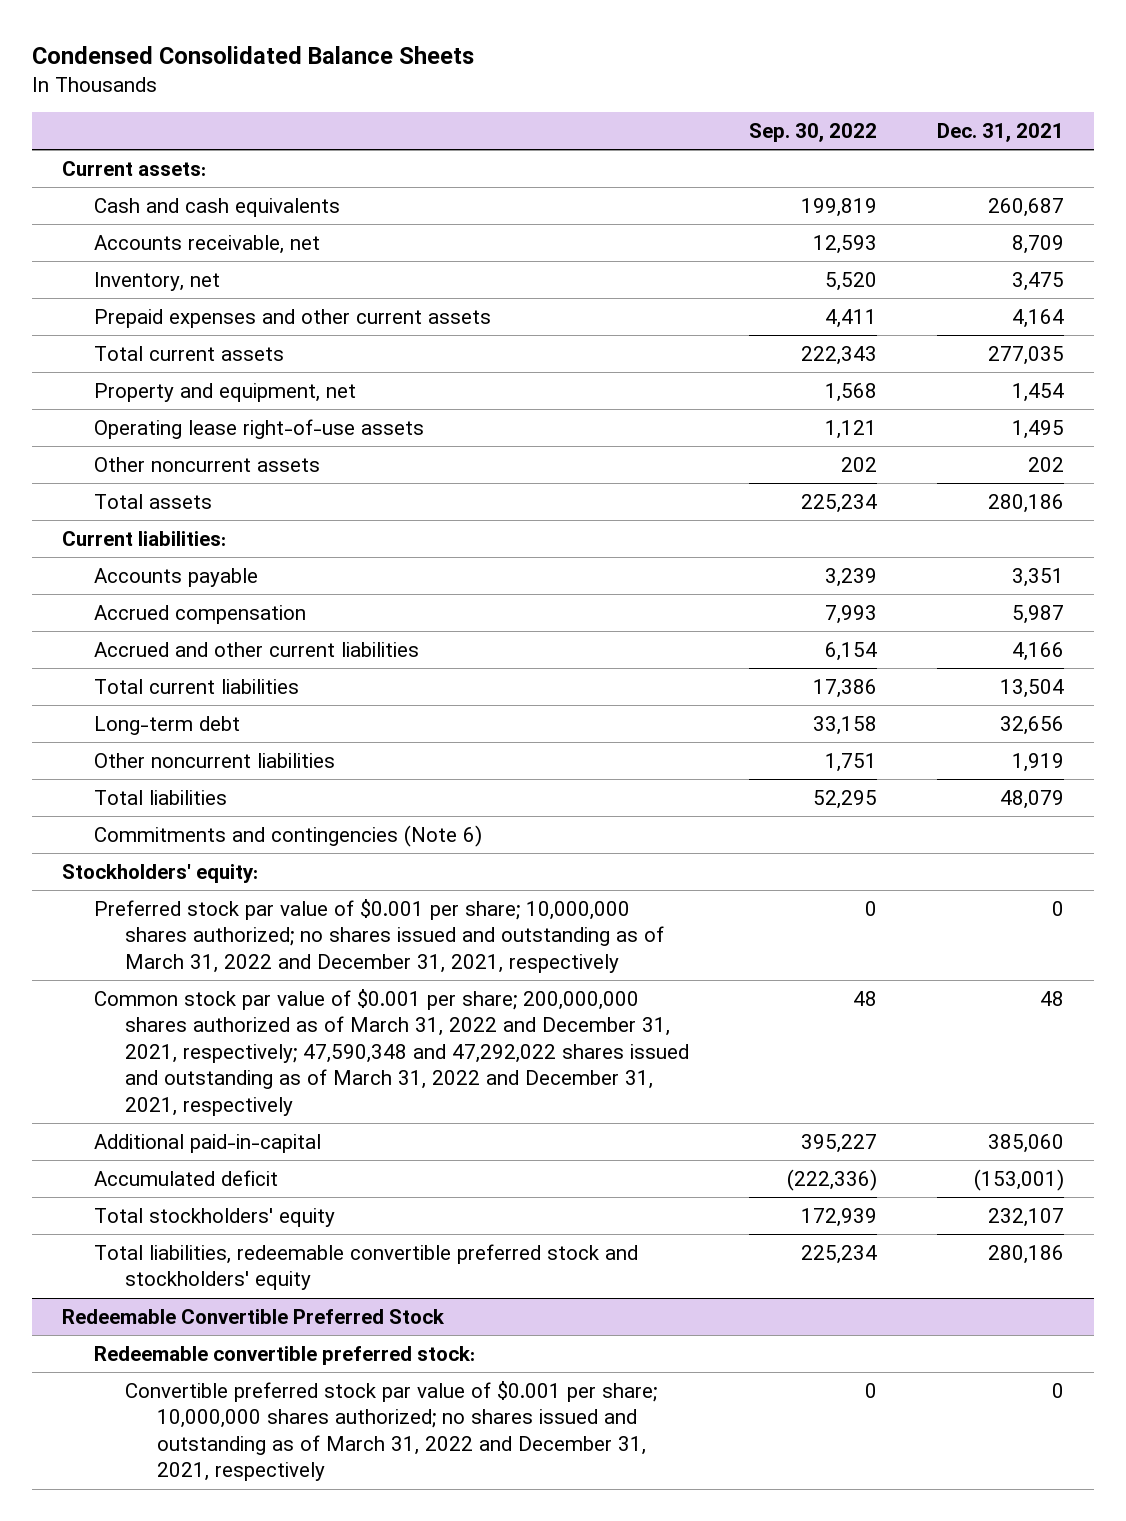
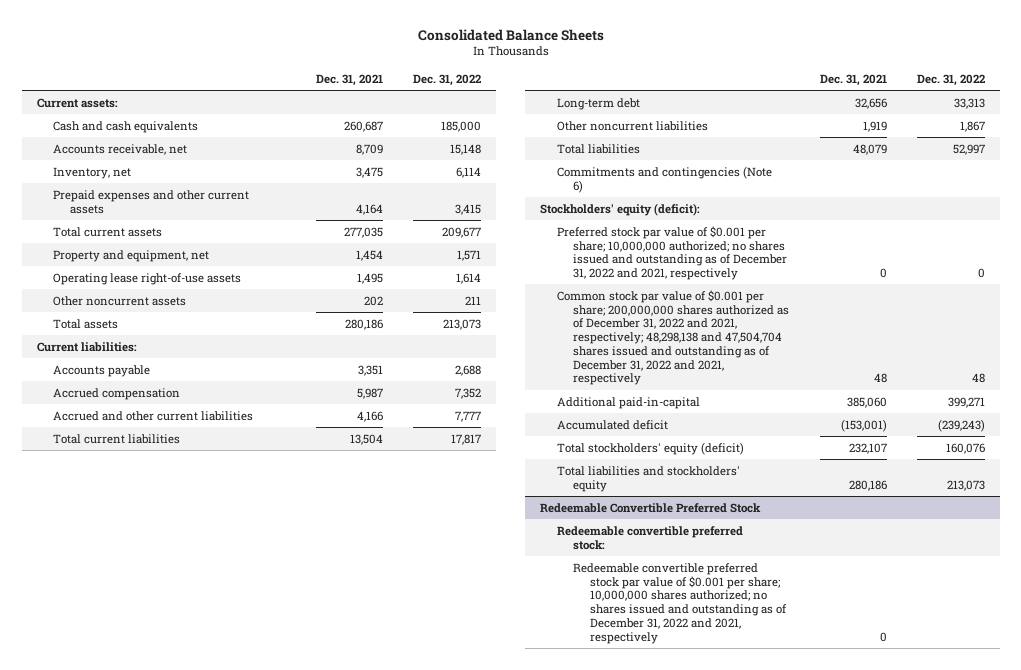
[32,46,475,65] Condensed Consolidated Balance Sheets -> [417,28,604,41] Consolidated Balance Sheets
[749,122,878,142] Sep. 30, 2022 -> none
none -> [412,73,481,86] Dec. 31, 2022
[62,863,259,883] Stockholders' equity: -> [540,202,701,216] Stockholders' equity (deficit):
[93,898,665,973] Preferred stock par value of $0.001 per share; 10,000,000 shares authorized; no shares issued and outstanding as of March 31, 2022 and December 31, 2021, respectively -> [556,225,788,281] Preferred stock par value of $0.001 per share; 10,000,000 authorized; no shares issued and outstanding as of December 31, 2022 and 2021, respectively
[93,988,690,1116] Common stock par value of $0.001 per share; 200,000,000 shares authorized as of March 31, 2022 and December 31, 2021, respectively; 47,590,348 and 47,292,022 shares issued and outstanding as of March 31, 2022 and December 31, 2021, respectively -> [556,289,790,386] Common stock par value of $0.001 per share; 200,000,000 shares authorized as of December 31, 2022 and 2021, respectively; 48,298,138 and 47,504,704 shares issued and outstanding as of December 31, 2022 and 2021, respectively
[93,1207,335,1227] Total stockholders' equity -> [556,441,744,455] Total stockholders' equity (deficit)
[93,1243,638,1291] Total liabilities, redeemable convertible preferred stock and stockholders' equity -> [556,465,740,492] Total liabilities and stockholders' equity
[125,1380,658,1482] Convertible preferred stock par value of $0.001 per share; 10,000,000 shares authorized; no shares issued and outstanding as of March 31, 2022 and December 31, 2021, respectively -> [573,562,787,644] Redeemable convertible preferred stock par value of $0.001 per share; 10,000,000 shares authorized; no shares issued and outstanding as of December 31, 2022 and 2021, respectively

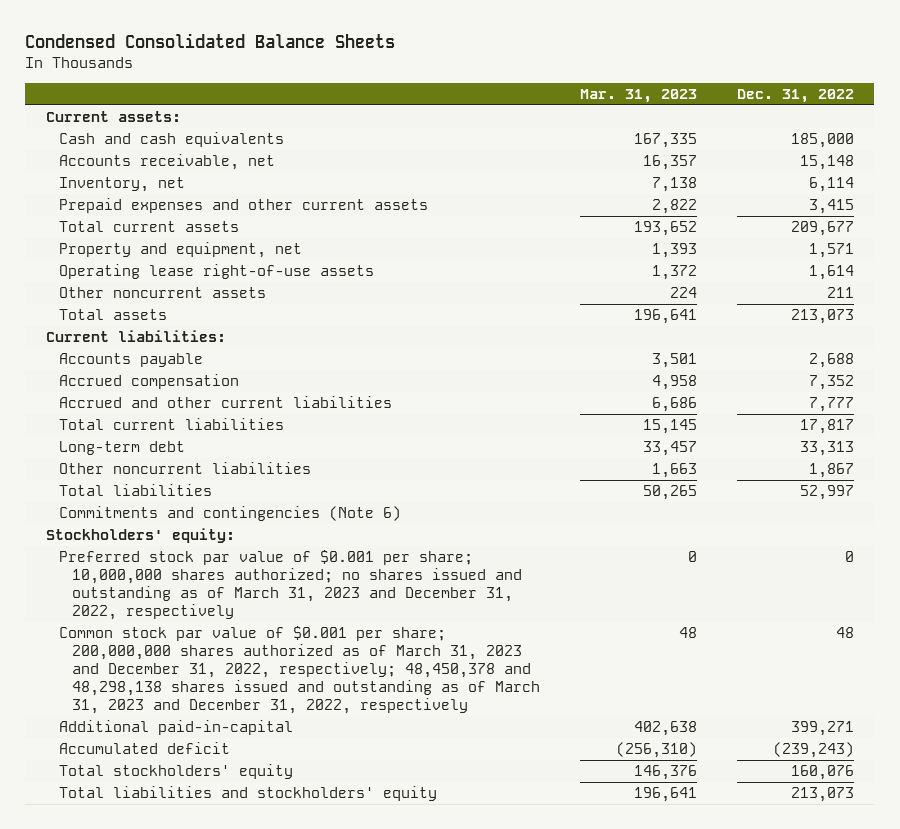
[417,28,604,41] Consolidated Balance Sheets -> [25,33,396,49] Condensed Consolidated Balance Sheets
[315,73,383,86] Dec. 31, 2021 -> none
none -> [579,89,697,104] Mar. 31, 2023
[540,202,701,216] Stockholders' equity (deficit): -> [45,528,235,544] Stockholders' equity:
[556,225,788,281] Preferred stock par value of $0.001 per share; 10,000,000 authorized; no shares issued and outstanding as of December 31, 2022 and 2021, respectively -> [58,550,522,621] Preferred stock par value of $0.001 per share; 10,000,000 shares authorized; no shares issued and outstanding as of March 31, 2023 and December 31, 2022, respectively
[556,289,790,386] Common stock par value of $0.001 per share; 200,000,000 shares authorized as of December 31, 2022 and 2021, respectively; 48,298,138 and 47,504,704 shares issued and outstanding as of December 31, 2022 and 2021, respectively -> [58,626,540,715] Common stock par value of $0.001 per share; 200,000,000 shares authorized as of March 31, 2023 and December 31, 2022, respectively; 48,450,378 and 48,298,138 shares issued and outstanding as of March 31, 2023 and December 31, 2022, respectively
[556,441,744,455] Total stockholders' equity (deficit) -> [58,764,293,780] Total stockholders' equity
[540,502,762,513] Redeemable Convertible Preferred Stock -> none
[556,525,743,550] Redeemable convertible preferred stock: -> none
[573,562,787,644] Redeemable convertible preferred stock par value of $0.001 per share; 10,000,000 shares authorized; no shares issued and outstanding as of December 31, 2022 and 2021, respectively -> none

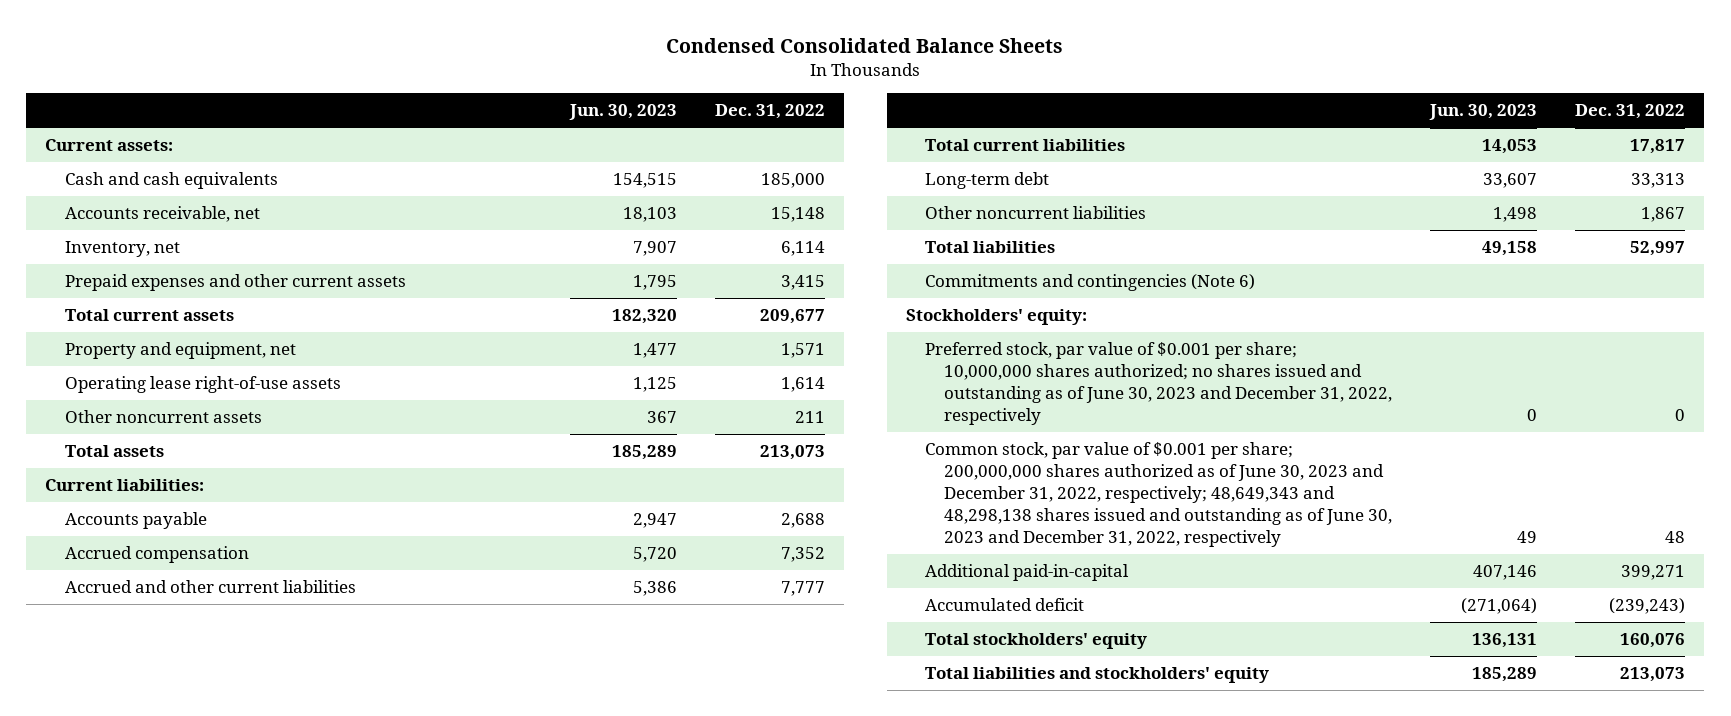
[579,89,697,104] Mar. 31, 2023 -> none
none -> [568,104,677,121] Jun. 30, 2023
[58,550,522,621] Preferred stock par value of $0.001 per share; 10,000,000 shares authorized; no shares issued and outstanding as of March 31, 2023 and December 31, 2022, respectively -> [924,342,1393,426] Preferred stock, par value of $0.001 per share; 10,000,000 shares authorized; no shares issued and outstanding as of June 30, 2023 and December 31, 2022, respectively
[58,626,540,715] Common stock par value of $0.001 per share; 200,000,000 shares authorized as of March 31, 2023 and December 31, 2022, respectively; 48,450,378 and 48,298,138 shares issued and outstanding as of March 31, 2023 and December 31, 2022, respectively -> [924,442,1393,548] Common stock, par value of $0.001 per share; 200,000,000 shares authorized as of June 30, 2023 and December 31, 2022, respectively; 48,649,343 and 48,298,138 shares issued and outstanding as of June 30, 2023 and December 31, 2022, respectively

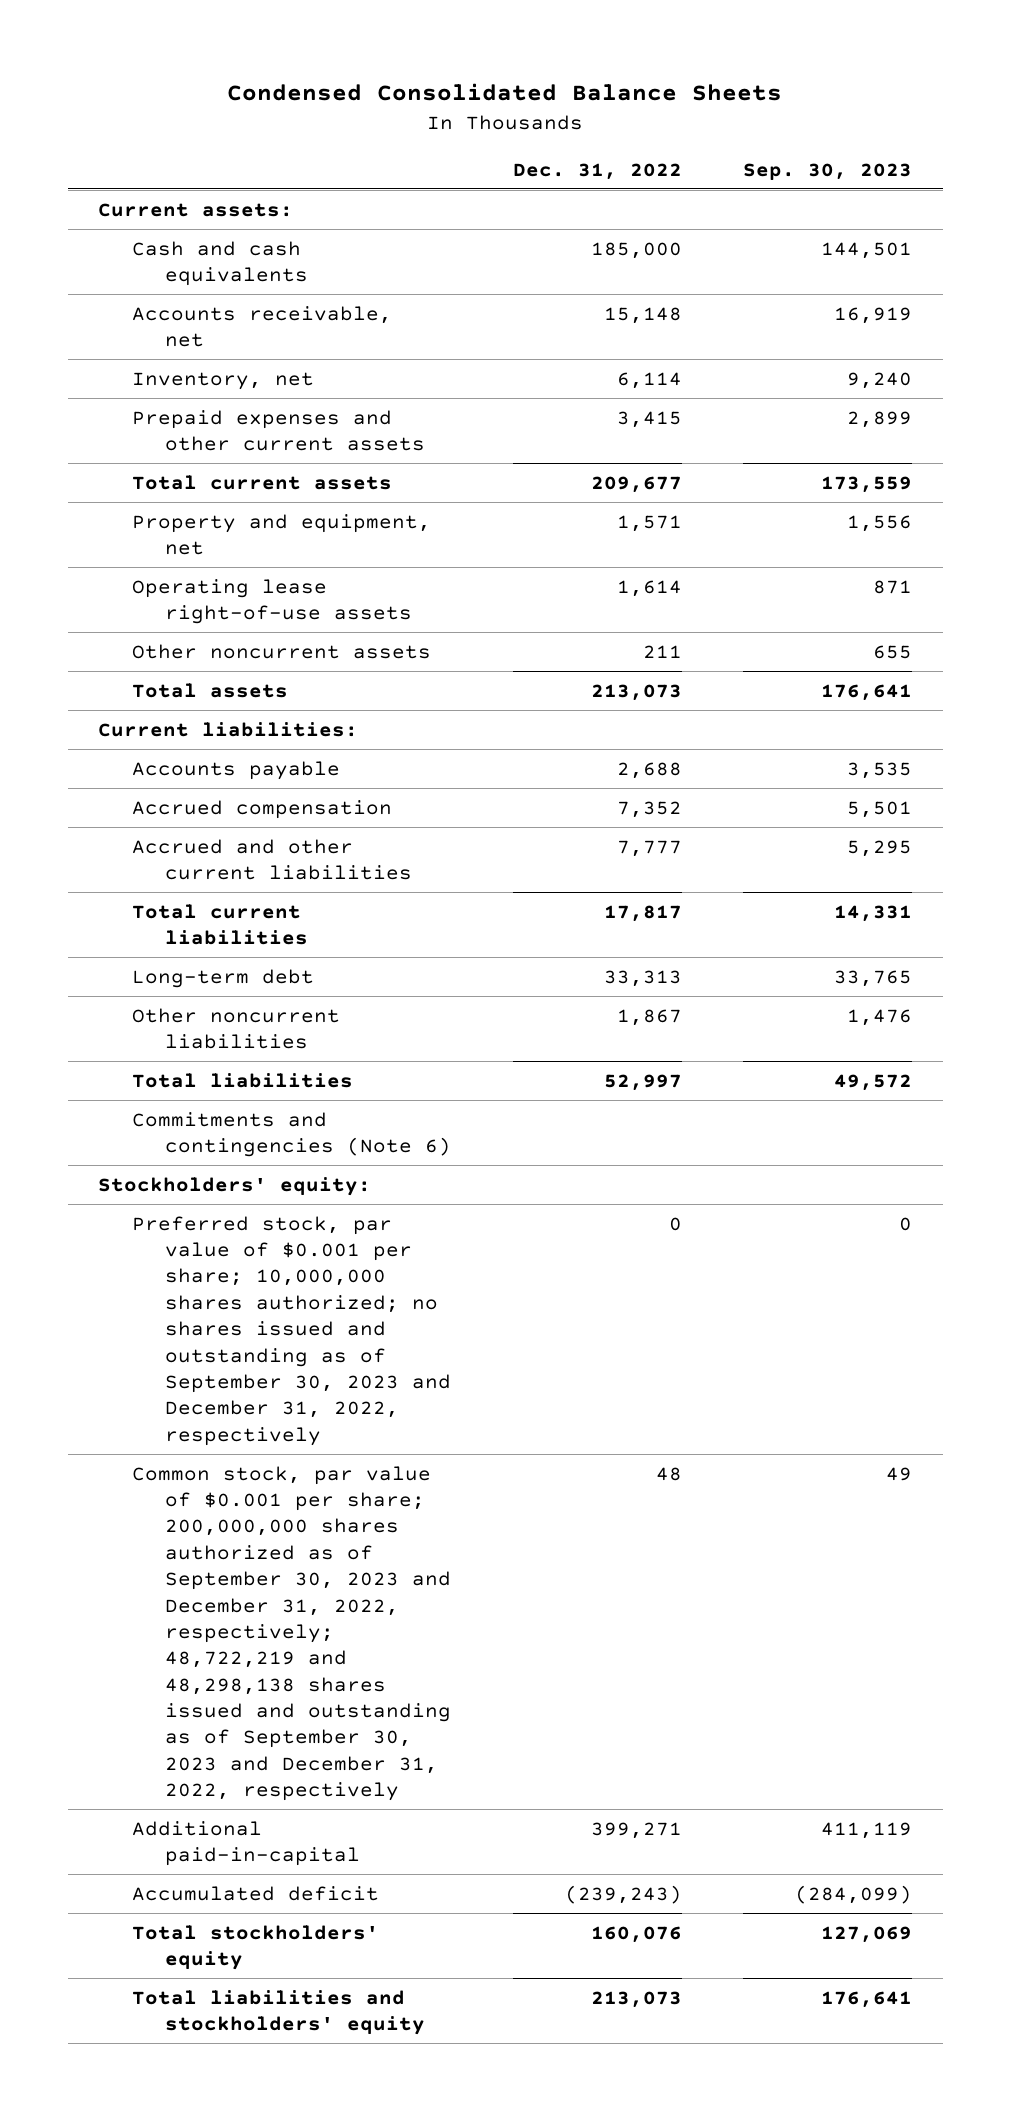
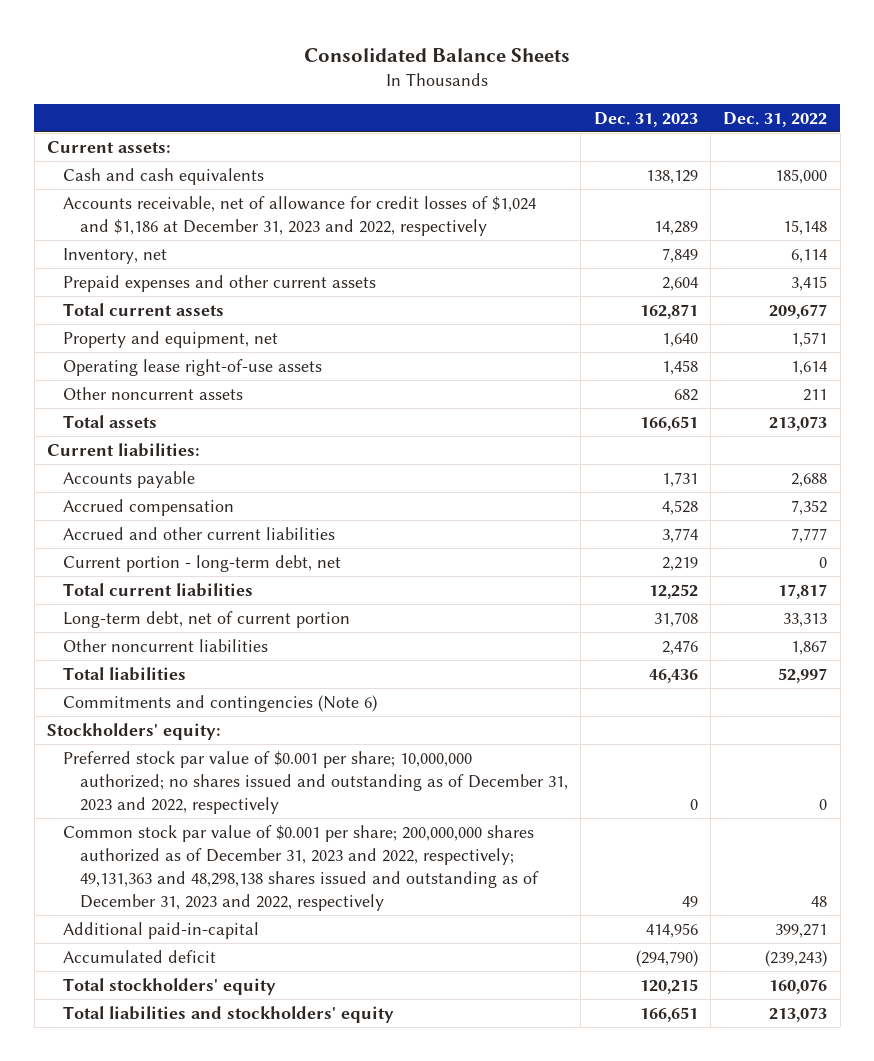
[227,83,783,102] Condensed Consolidated Balance Sheets -> [304,47,571,62] Consolidated Balance Sheets
[743,162,913,180] Sep. 30, 2023 -> none
none -> [593,111,698,127] Dec. 31, 2023
[131,305,392,347] Accounts receivable, net -> [63,195,537,236] Accounts receivable, net of allowance for credit losses of $1,024 and $1,186 at December 31, 2023 and 2022, respectively
none -> [63,554,342,572] Current portion - long-term debt, net
[131,968,314,988] Long-term debt -> [63,610,351,628] Long-term debt, net of current portion
[131,1215,452,1446] Preferred stock, par value of $0.001 per share; 10,000,000 shares authorized; no shares issued and outstanding as of September 30, 2023 and December 31, 2022, respectively -> [63,750,568,814] Preferred stock par value of $0.001 per share; 10,000,000 authorized; no shares issued and outstanding as of December 31, 2023 and 2022, respectively
[131,1465,452,1802] Common stock, par value of $0.001 per share; 200,000,000 shares authorized as of September 30, 2023 and December 31, 2022, respectively; 48,722,219 and 48,298,138 shares issued and outstanding as of September 30, 2023 and December 31, 2022, respectively -> [63,824,539,911] Common stock par value of $0.001 per share; 200,000,000 shares authorized as of December 31, 2023 and 2022, respectively; 49,131,363 and 48,298,138 shares issued and outstanding as of December 31, 2023 and 2022, respectively

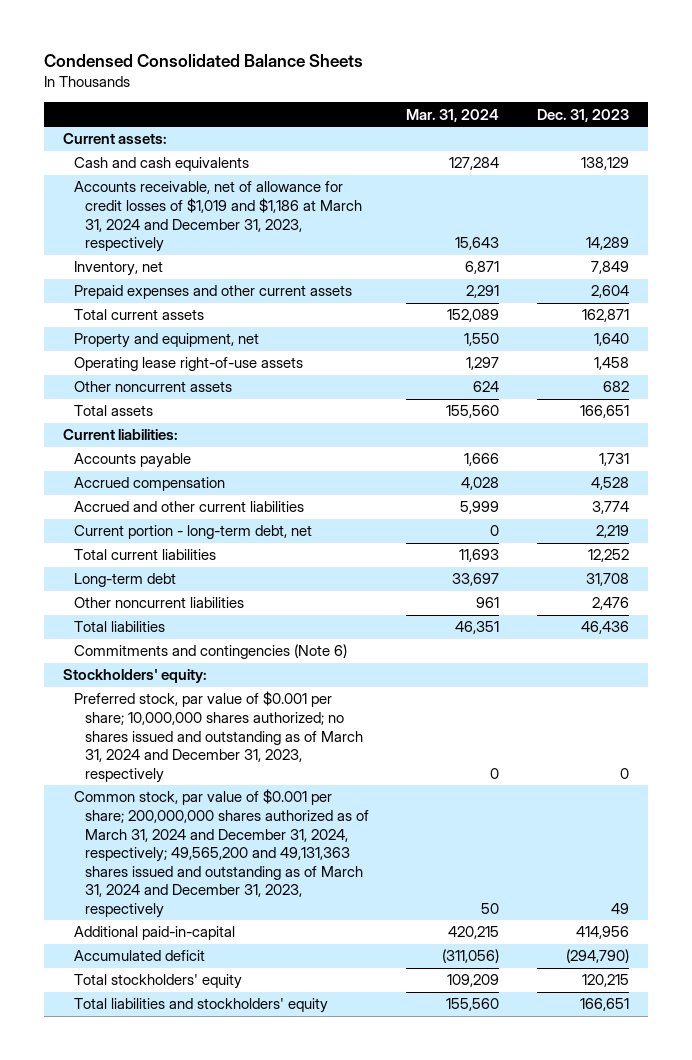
[304,47,571,62] Consolidated Balance Sheets -> [44,54,364,68] Condensed Consolidated Balance Sheets
[723,111,828,127] Dec. 31, 2022 -> none
none -> [406,108,500,122] Mar. 31, 2024
[63,195,537,236] Accounts receivable, net of allowance for credit losses of $1,024 and $1,186 at December 31, 2023 and 2022, respectively -> [73,181,362,253] Accounts receivable, net of allowance for credit losses of $1,019 and $1,186 at March 31, 2024 and December 31, 2023, respectively
[63,610,351,628] Long-term debt, net of current portion -> [73,573,176,588] Long-term debt
[63,750,568,814] Preferred stock par value of $0.001 per share; 10,000,000 authorized; no shares issued and outstanding as of December 31, 2023 and 2022, respectively -> [73,691,363,783] Preferred stock, par value of $0.001 per share; 10,000,000 shares authorized; no shares issued and outstanding as of March 31, 2024 and December 31, 2023, respectively
[63,824,539,911] Common stock par value of $0.001 per share; 200,000,000 shares authorized as of December 31, 2023 and 2022, respectively; 49,131,363 and 48,298,138 shares issued and outstanding as of December 31, 2023 and 2022, respectively -> [73,789,369,919] Common stock, par value of $0.001 per share; 200,000,000 shares authorized as of March 31, 2024 and December 31, 2024, respectively; 49,565,200 and 49,131,363 shares issued and outstanding as of March 31, 2024 and December 31, 2023, respectively

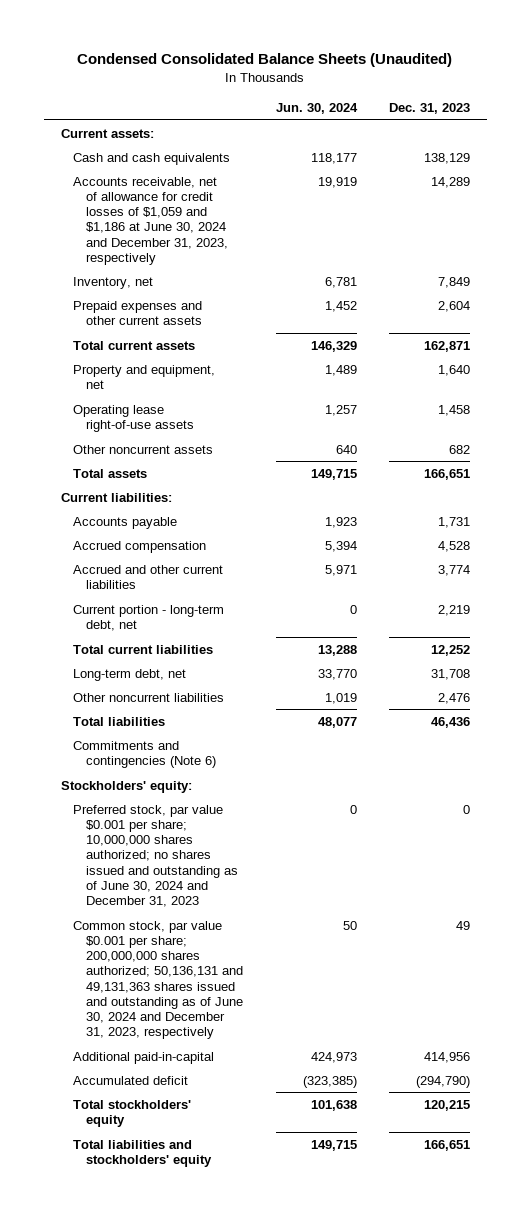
[44,54,364,68] Condensed Consolidated Balance Sheets -> [77,53,453,68] Condensed Consolidated Balance Sheets (Unaudited)
[406,108,500,122] Mar. 31, 2024 -> none
none -> [275,102,358,114] Jun. 30, 2024
[73,181,362,253] Accounts receivable, net of allowance for credit losses of $1,019 and $1,186 at March 31, 2024 and December 31, 2023, respectively -> [73,176,228,265] Accounts receivable, net of allowance for credit losses of $1,059 and $1,186 at June 30, 2024 and December 31, 2023, respectively
[73,573,176,588] Long-term debt -> [73,668,187,681] Long-term debt, net
[73,691,363,783] Preferred stock, par value of $0.001 per share; 10,000,000 shares authorized; no shares issued and outstanding as of March 31, 2024 and December 31, 2023, respectively -> [73,804,238,907] Preferred stock, par value $0.001 per share; 10,000,000 shares authorized; no shares issued and outstanding as of June 30, 2024 and December 31, 2023
[73,789,369,919] Common stock, par value of $0.001 per share; 200,000,000 shares authorized as of March 31, 2024 and December 31, 2024, respectively; 49,565,200 and 49,131,363 shares issued and outstanding as of March 31, 2024 and December 31, 2023, respectively -> [73,920,243,1040] Common stock, par value $0.001 per share; 200,000,000 shares authorized; 50,136,131 and 49,131,363 shares issued and outstanding as of June 30, 2024 and December 31, 2023, respectively

